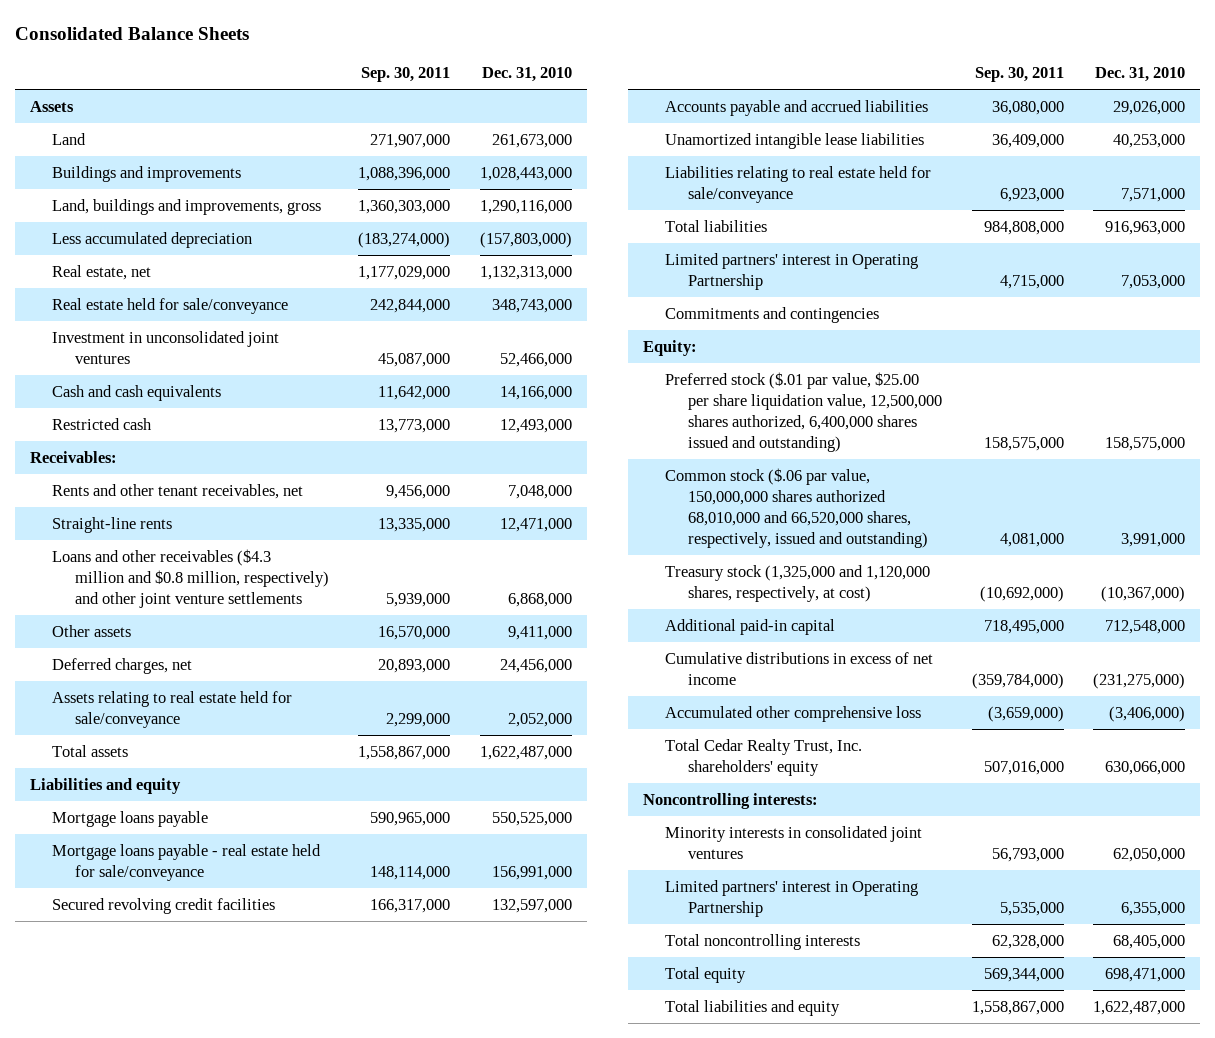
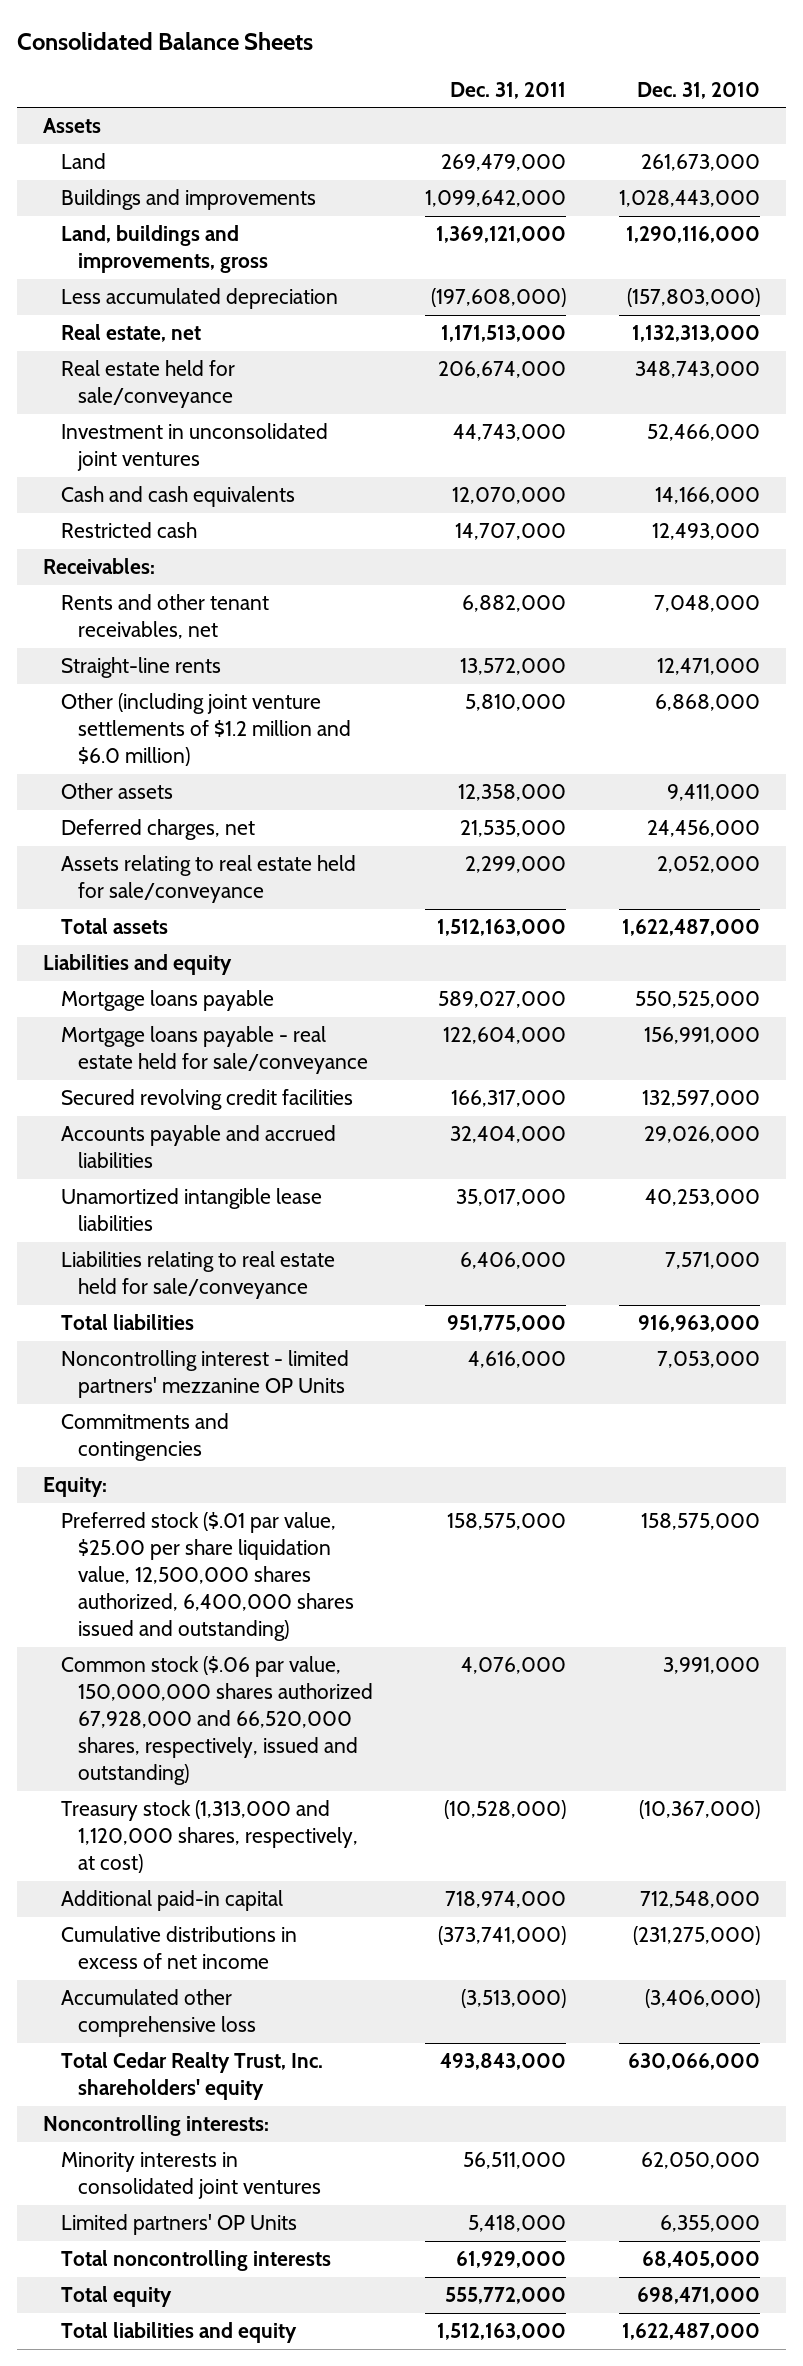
[361,67,451,83] Sep. 30, 2011 -> none
none -> [450,81,567,99] Dec. 31, 2011
[52,548,329,608] Loans and other receivables ($4.3 million and $0.8 million, respectively) and other joint venture settlements -> [60,693,352,767] Other (including joint venture settlements of $1.2 million and $6.0 million)
[665,252,919,290] Limited partners' interest in Operating Partnership -> [60,1350,349,1399] Noncontrolling interest - limited partners' mezzanine OP Units
[665,467,928,548] Common stock ($.06 par value, 150,000,000 shares authorized 68,010,000 and 66,520,000 shares, respectively, issued and outstanding) -> [60,1656,374,1785] Common stock ($.06 par value, 150,000,000 shares authorized 67,928,000 and 66,520,000 shares, respectively, issued and outstanding)
[665,564,931,602] Treasury stock (1,325,000 and 1,120,000 shares, respectively, at cost) -> [60,1800,359,1874] Treasury stock (1,313,000 and 1,120,000 shares, respectively, at cost)
[665,879,919,917] Limited partners' interest in Operating Partnership -> [60,2214,297,2236] Limited partners' OP Units

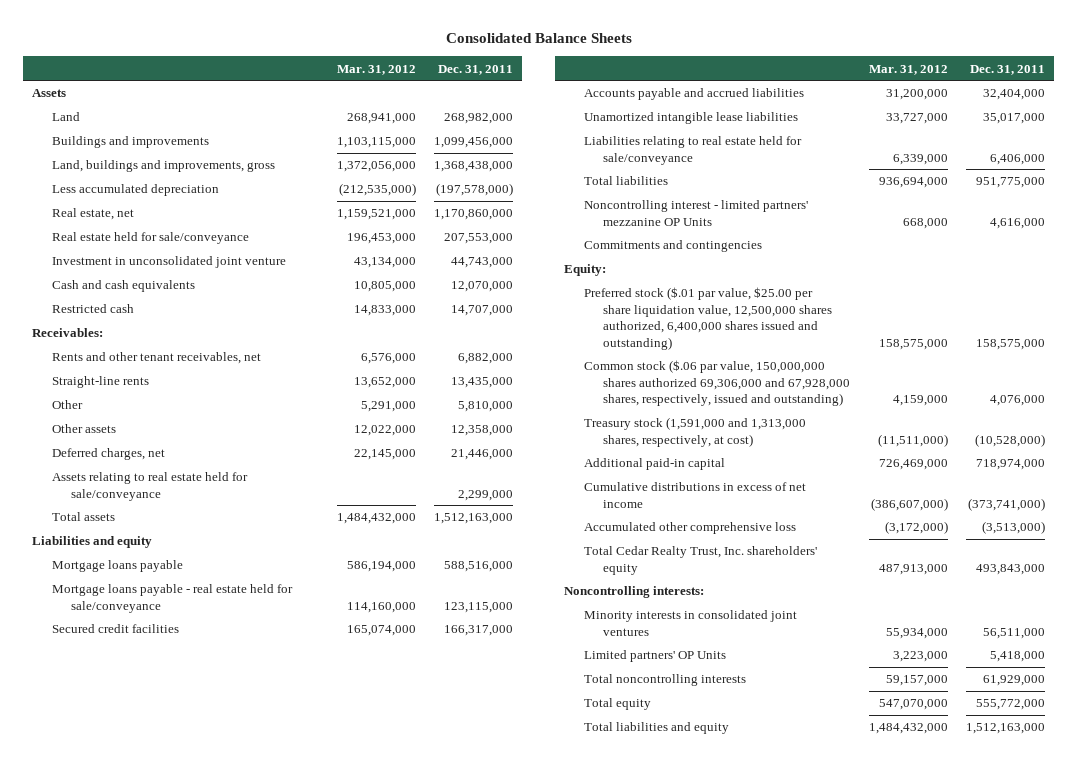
[636,81,760,99] Dec. 31, 2010 -> none
none -> [336,64,416,75] Mar. 31, 2012
[441,154,567,172] 269,479,000 -> [444,113,514,125] 268,982,000
[425,190,567,208] 1,099,642,000 -> [434,137,514,149] 1,099,456,000
[436,226,567,244] 1,369,121,000 -> [434,161,514,173] 1,368,438,000
[431,288,567,308] (197,608,000) -> [436,183,514,197] (197,578,000)
[441,325,567,343] 1,171,513,000 -> [434,209,514,221] 1,170,860,000
[438,361,567,379] 206,674,000 -> [444,233,514,245] 207,553,000
[60,423,328,472] Investment in unconsolidated joint ventures -> [51,256,286,269] Investment in unconsolidated joint venture
[460,658,567,676] 13,572,000 -> [451,377,514,389] 13,435,000
[60,693,352,767] Other (including joint venture settlements of $1.2 million and $6.0 million) -> [51,400,83,410] Other
[460,820,567,838] 21,535,000 -> [451,449,514,461] 21,446,000
[438,991,567,1009] 589,027,000 -> [444,561,514,573] 588,516,000
[443,1027,567,1045] 122,604,000 -> [444,601,514,613] 123,115,000
[60,1089,353,1111] Secured revolving credit facilities -> [51,624,179,634] Secured credit facilities
[60,1656,374,1785] Common stock ($.06 par value, 150,000,000 shares authorized 67,928,000 and 66,520,000 shares, respectively, issued and outstanding) -> [583,360,851,407] Common stock ($.06 par value, 150,000,000 shares authorized 69,306,000 and 67,928,000 shares, respectively, issued and outstanding)
[60,1800,359,1874] Treasury stock (1,313,000 and 1,120,000 shares, respectively, at cost) -> [583,417,806,447] Treasury stock (1,591,000 and 1,313,000 shares, respectively, at cost)

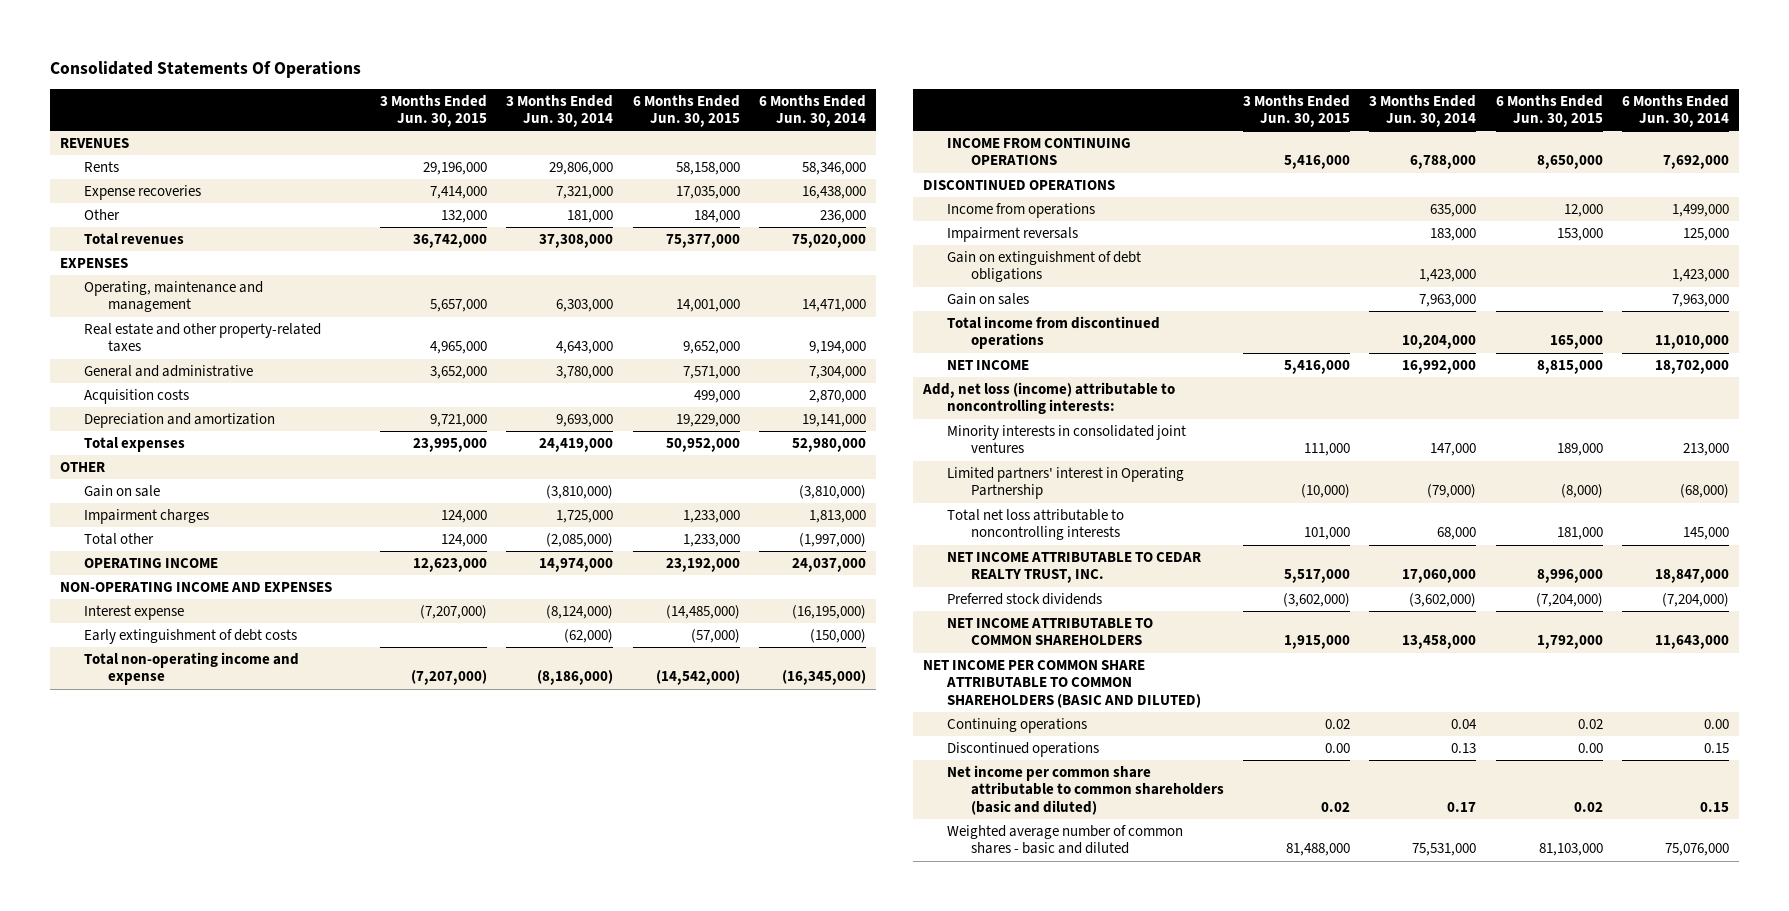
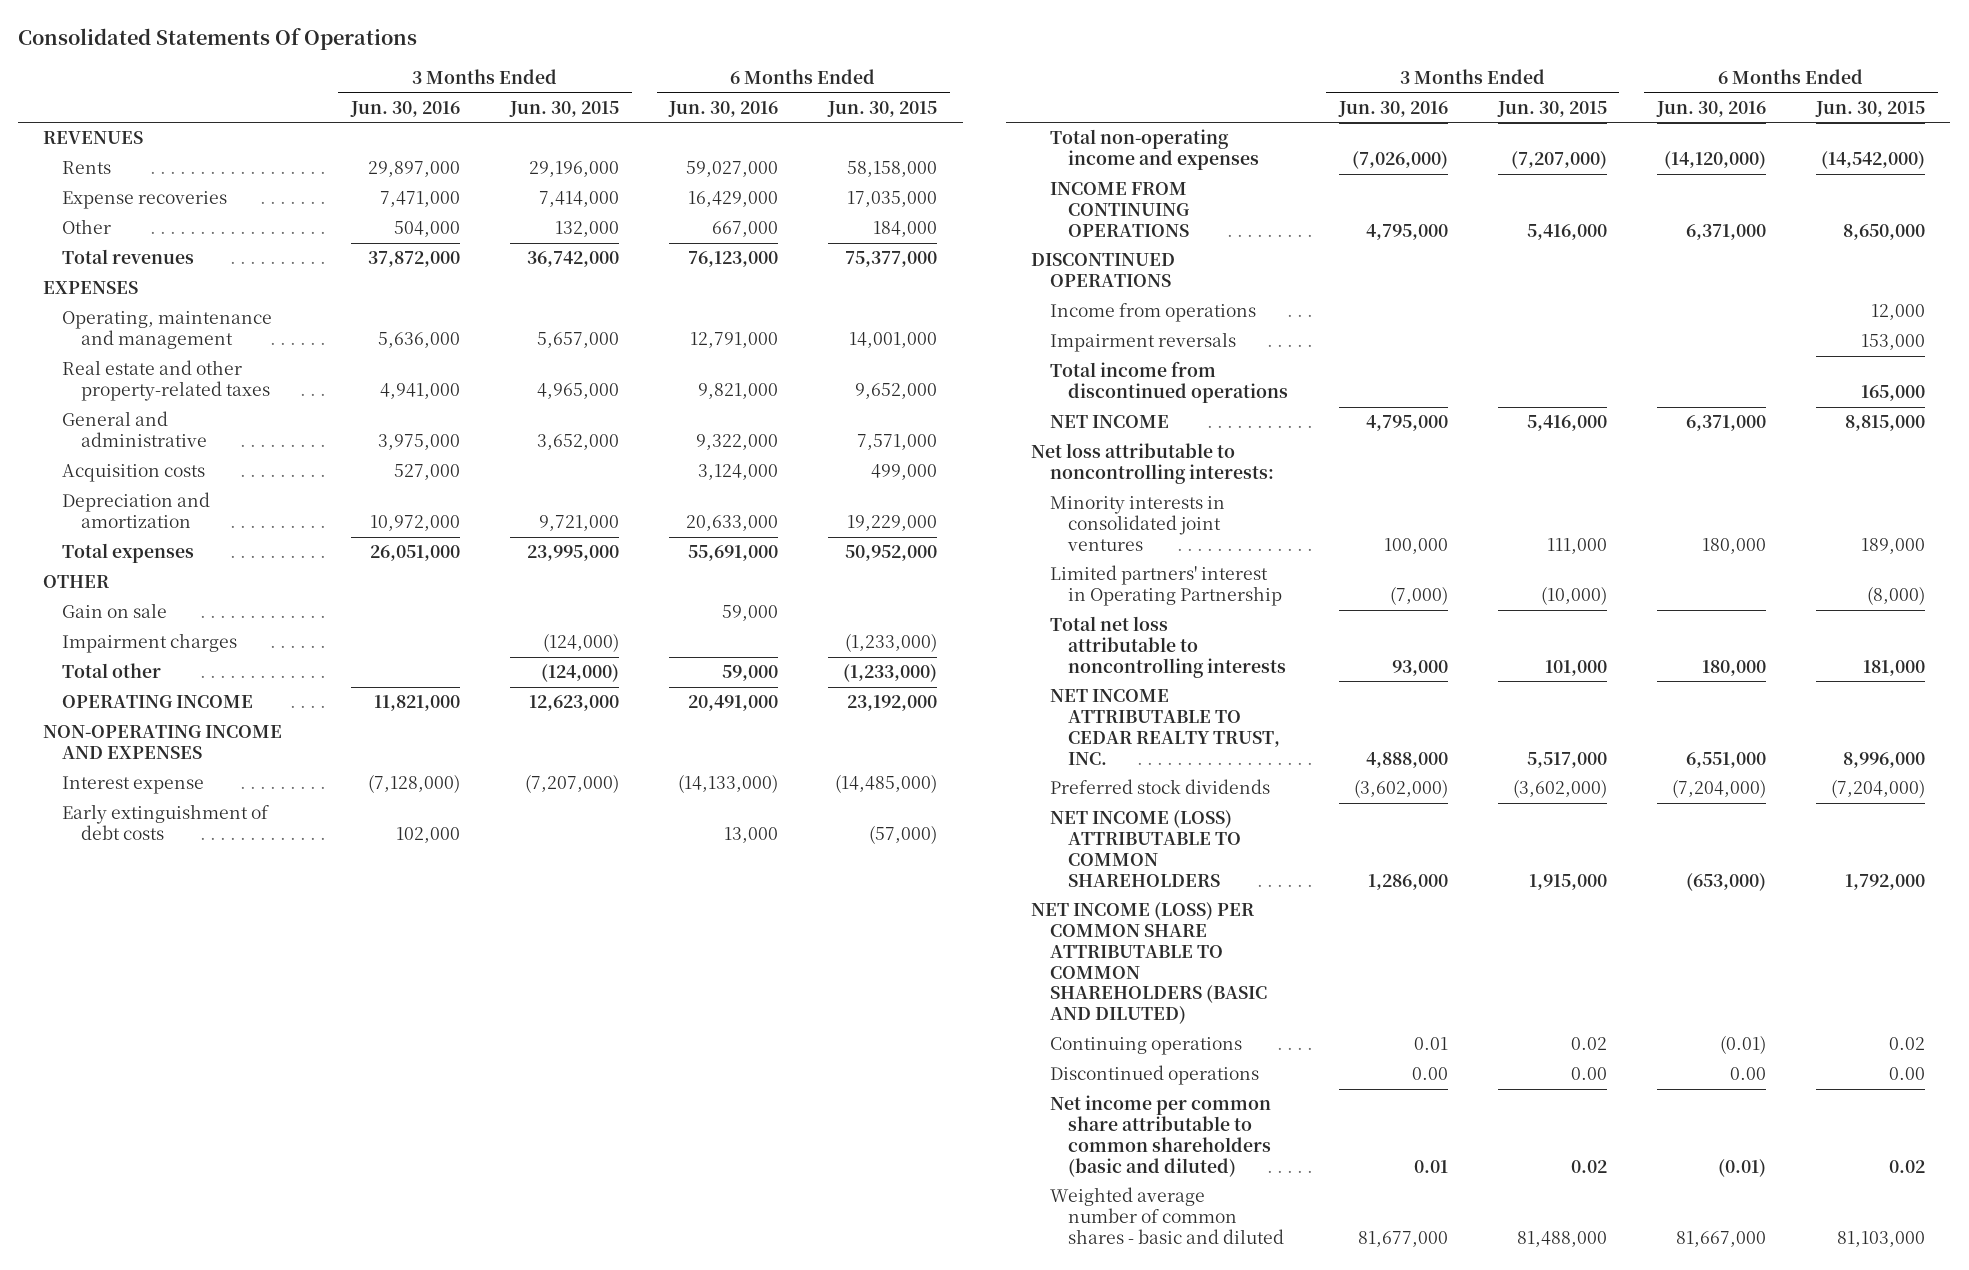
[506,95,614,128] 3 Months Ended Jun. 30, 2014 -> none
[758,95,866,128] 6 Months Ended Jun. 30, 2014 -> none
none -> [349,100,460,117] Jun. 30, 2016
none -> [668,100,779,117] Jun. 30, 2016
[441,510,488,524] 124,000 -> [542,633,619,653] (124,000)
[682,510,740,524] 1,233,000 -> [845,633,938,653] (1,233,000)
[441,534,488,548] 124,000 -> [540,664,619,683] (124,000)
[682,534,740,548] 1,233,000 -> [843,664,938,683] (1,233,000)
[83,652,299,686] Total non-operating income and expense -> [1049,129,1260,171] Total non-operating income and expenses
[946,251,1141,283] Gain on extinguishment of debt obligations -> none
[946,293,1029,306] Gain on sales -> none
[922,382,1176,415] Add, net loss (income) attributable to noncontrolling interests: -> [1031,443,1274,485] Net loss attributable to noncontrolling interests:
[946,618,1153,646] NET INCOME ATTRIBUTABLE TO COMMON SHAREHOLDERS -> [1049,810,1242,887] NET INCOME (LOSS) ATTRIBUTABLE TO COMMON SHAREHOLDERS
[923,660,1201,708] NET INCOME PER COMMON SHARE ATTRIBUTABLE TO COMMON SHAREHOLDERS (BASIC AND DILUTED) -> [1031,902,1267,1025] NET INCOME (LOSS) PER COMMON SHARE ATTRIBUTABLE TO COMMON SHAREHOLDERS (BASIC AND DILUTED)

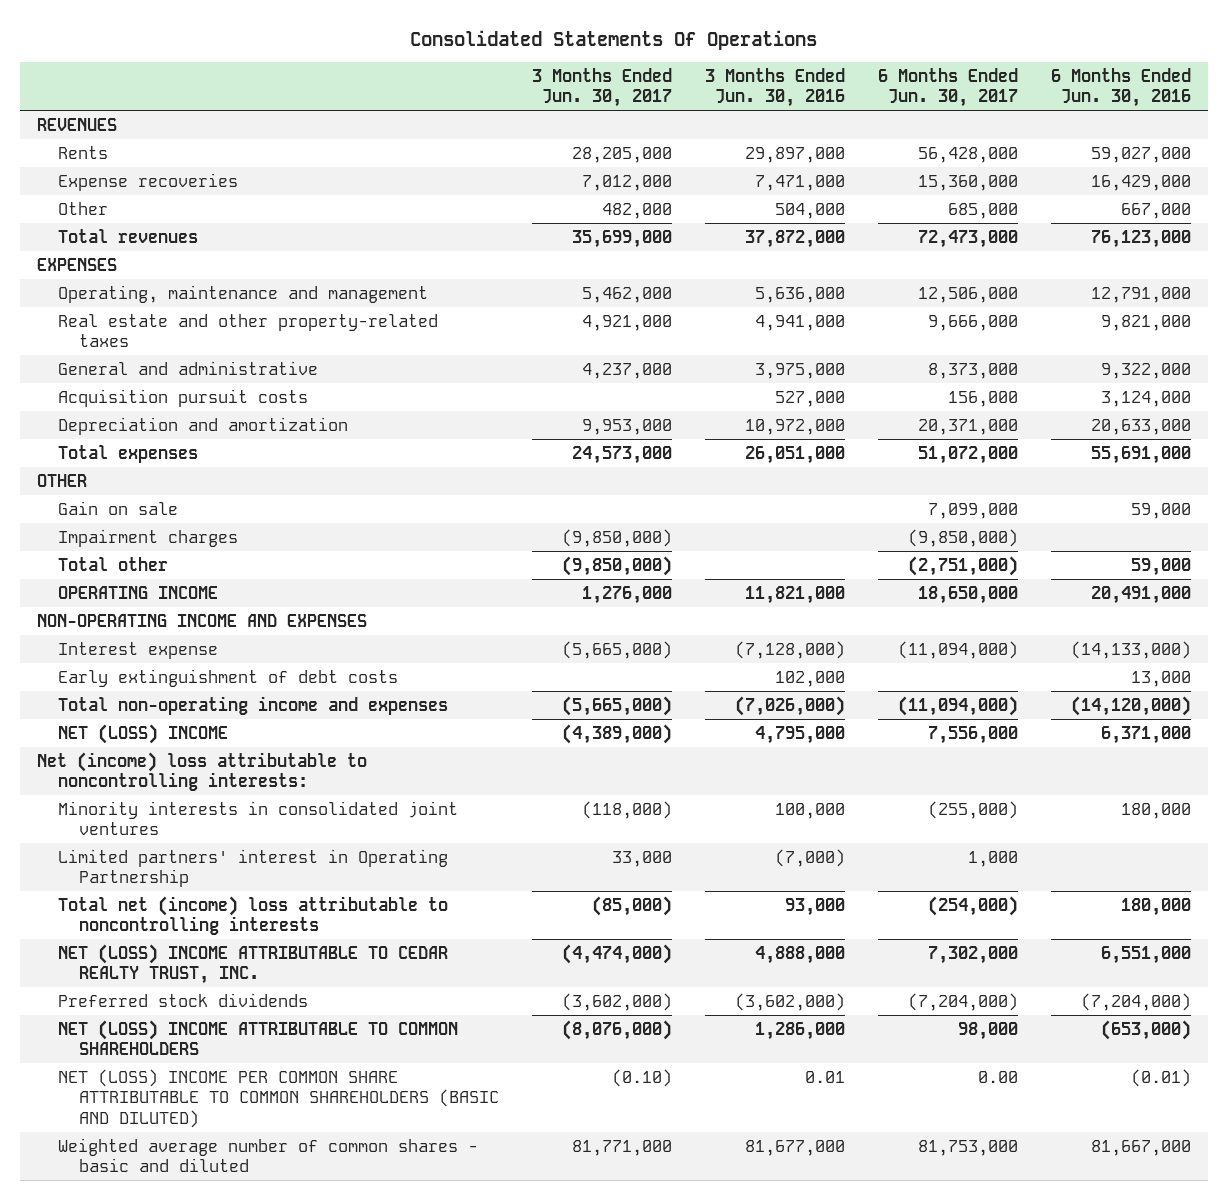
[508,100,619,117] Jun. 30, 2015 -> none
[827,100,938,117] Jun. 30, 2015 -> none
none -> [532,67,673,108] 3 Months Ended Jun. 30, 2017
none -> [878,67,1019,108] 6 Months Ended Jun. 30, 2017
[61,464,205,483] Acquisition costs -> [57,388,308,407] Acquisition pursuit costs
[1031,253,1176,288] DISCONTINUED OPERATIONS -> none
[1049,303,1256,323] Income from operations -> none
[1049,332,1236,353] Impairment reversals -> none
[1049,361,1289,404] Total income from discontinued operations -> none
[1049,415,1169,429] NET INCOME -> none
[1049,182,1190,237] INCOME FROM CONTINUING OPERATIONS -> [57,723,228,744] NET (LOSS) INCOME
[1031,443,1274,485] Net loss attributable to noncontrolling interests: -> [36,751,367,792] Net (income) loss attributable to noncontrolling interests:
[1049,616,1287,678] Total net loss attributable to noncontrolling interests -> [57,895,448,936] Total net (income) loss attributable to noncontrolling interests
[1049,689,1281,765] NET INCOME ATTRIBUTABLE TO CEDAR REALTY TRUST, INC. -> [57,943,448,985] NET (LOSS) INCOME ATTRIBUTABLE TO CEDAR REALTY TRUST, INC.
[1031,902,1267,1025] NET INCOME (LOSS) PER COMMON SHARE ATTRIBUTABLE TO COMMON SHAREHOLDERS (BASIC AND DILUTED) -> none
[1049,1037,1242,1056] Continuing operations -> none
[1049,1065,1259,1086] Discontinued operations -> none
[1049,810,1242,887] NET INCOME (LOSS) ATTRIBUTABLE TO COMMON SHAREHOLDERS -> [57,1019,458,1056] NET (LOSS) INCOME ATTRIBUTABLE TO COMMON SHAREHOLDERS
[1049,1095,1272,1177] Net income per common share attributable to common shareholders (basic and diluted) -> [57,1068,500,1128] NET (LOSS) INCOME PER COMMON SHARE ATTRIBUTABLE TO COMMON SHAREHOLDERS (BASIC AND DILUTED)

